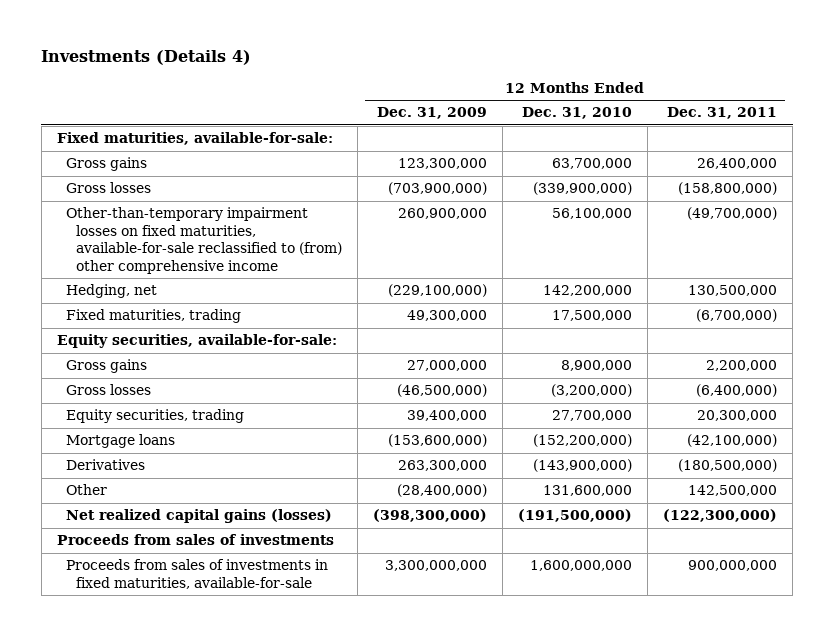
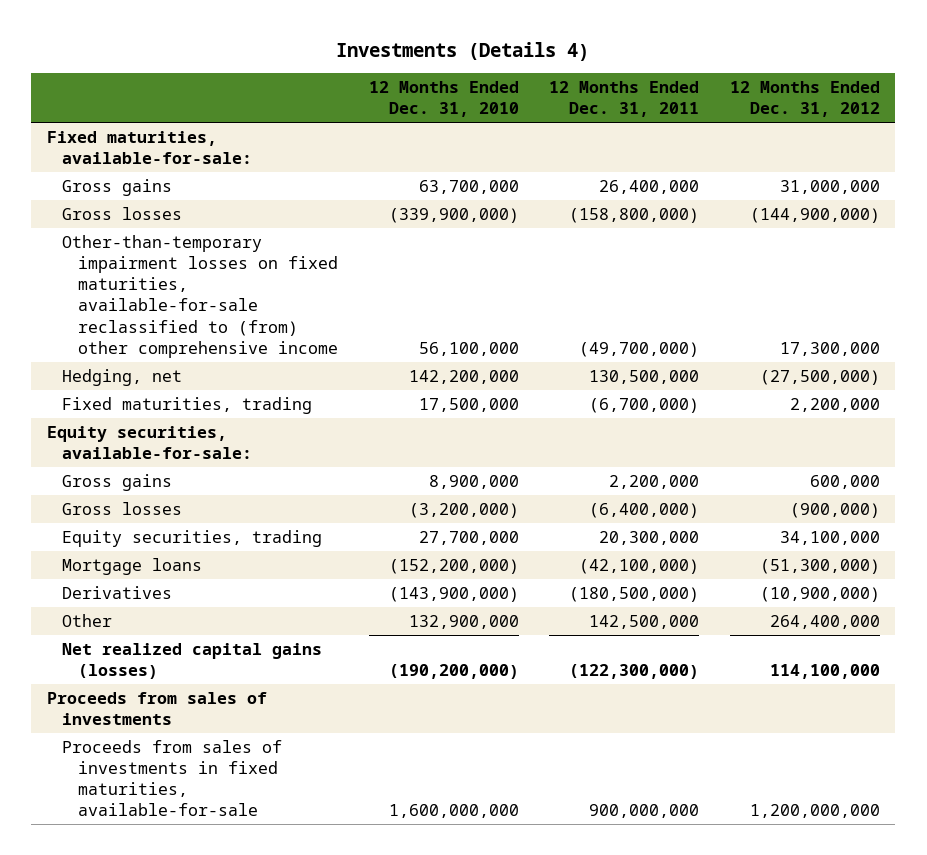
[377,107,488,120] Dec. 31, 2009 -> none
none -> [729,80,880,118] 12 Months Ended Dec. 31, 2012
[543,485,633,497] 131,600,000 -> [408,614,519,629] 132,900,000
[518,509,633,523] (191,500,000) -> [388,663,519,679] (190,200,000)

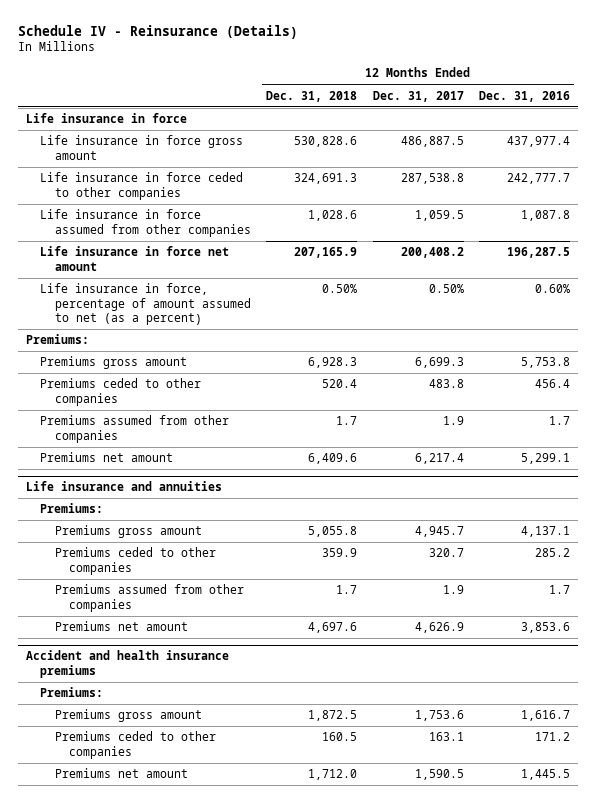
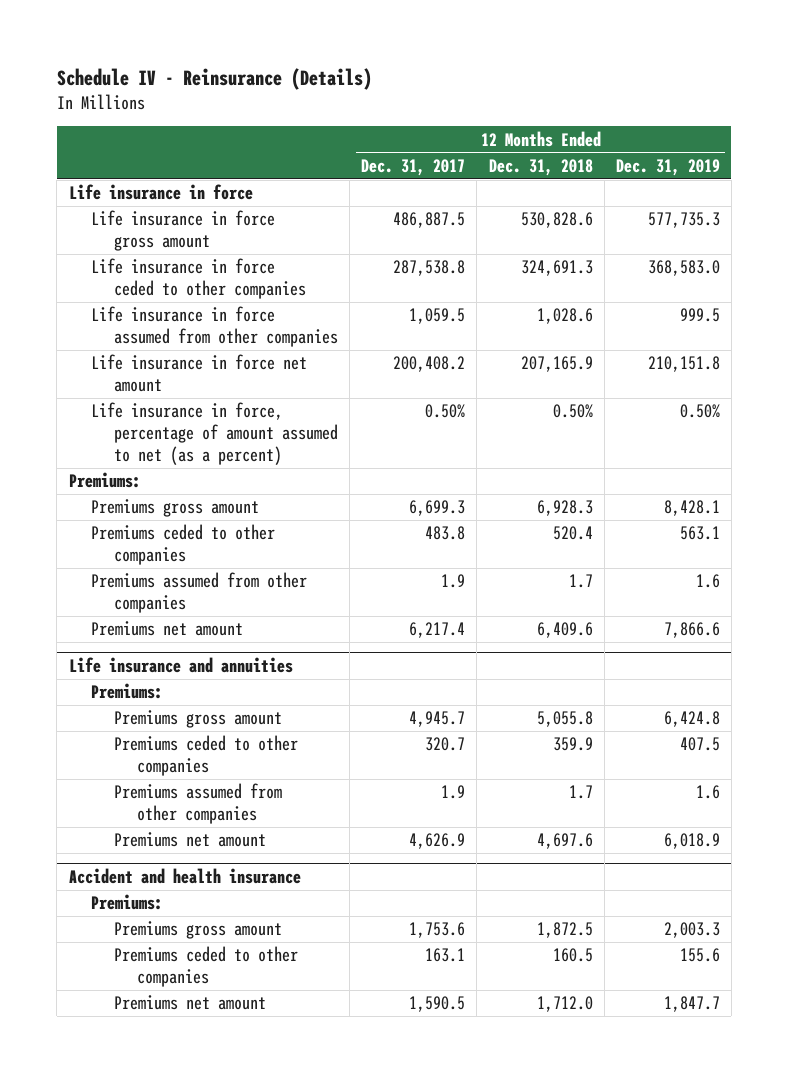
[479,90,571,102] Dec. 31, 2016 -> none
none -> [615,159,720,177] Dec. 31, 2019
[25,650,229,679] Accident and health insurance premiums -> [68,868,301,885] Accident and health insurance

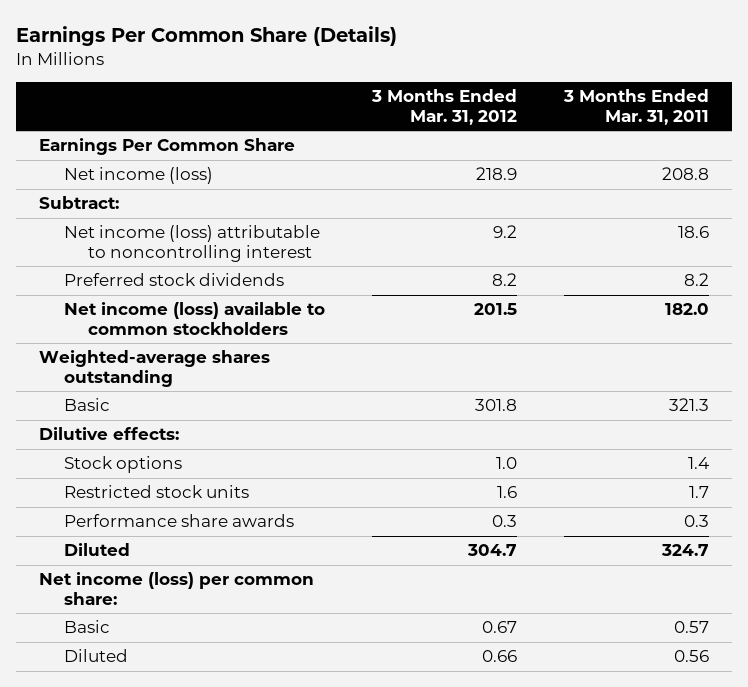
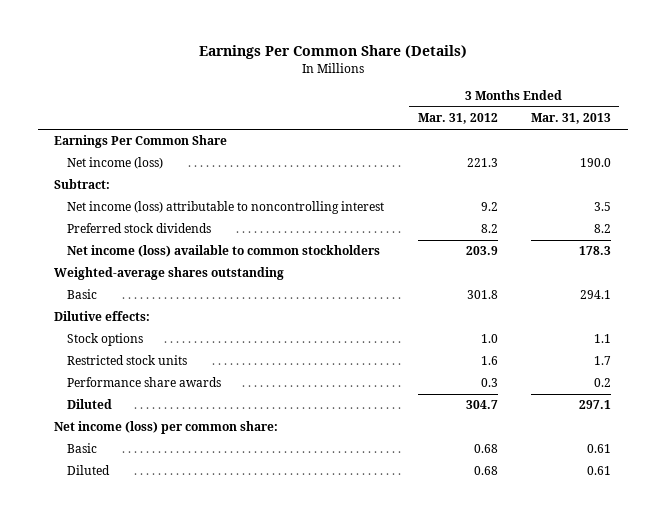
[562,88,709,125] 3 Months Ended Mar. 31, 2011 -> none
none -> [530,113,611,125] Mar. 31, 2013
[475,167,517,181] 218.9 -> [466,158,498,168] 221.3
[473,303,517,316] 201.5 -> [465,246,498,256] 203.9
[481,621,517,634] 0.67 -> [473,444,498,454] 0.68
[481,650,517,663] 0.66 -> [473,466,498,476] 0.68

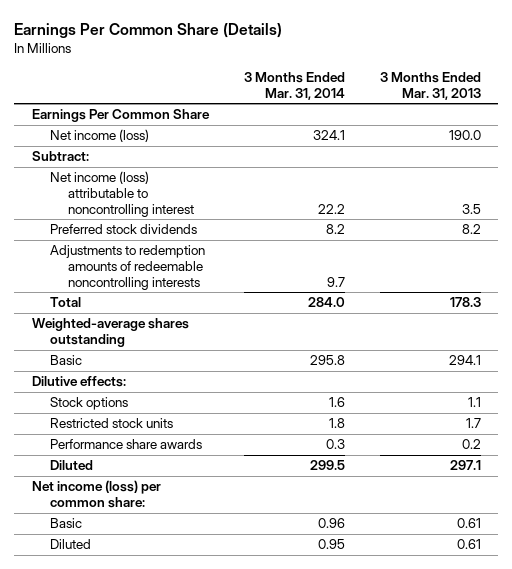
[417,113,498,125] Mar. 31, 2012 -> none
none -> [243,71,345,100] 3 Months Ended Mar. 31, 2014
none -> [49,245,205,290] Adjustments to redemption amounts of redeemable noncontrolling interests
[67,245,381,258] Net income (loss) available to common stockholders -> [49,297,81,308] Total

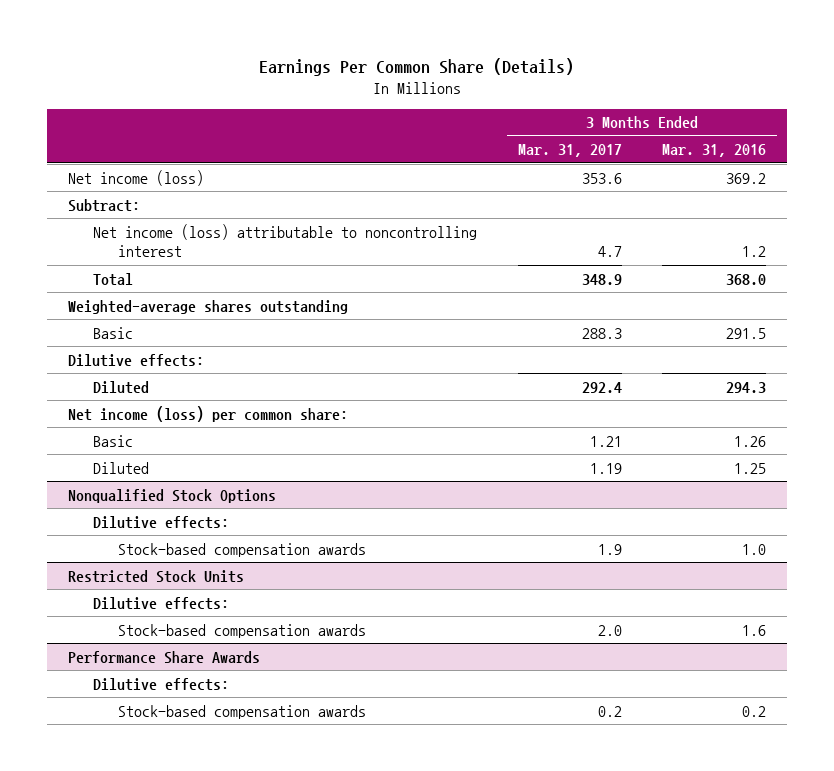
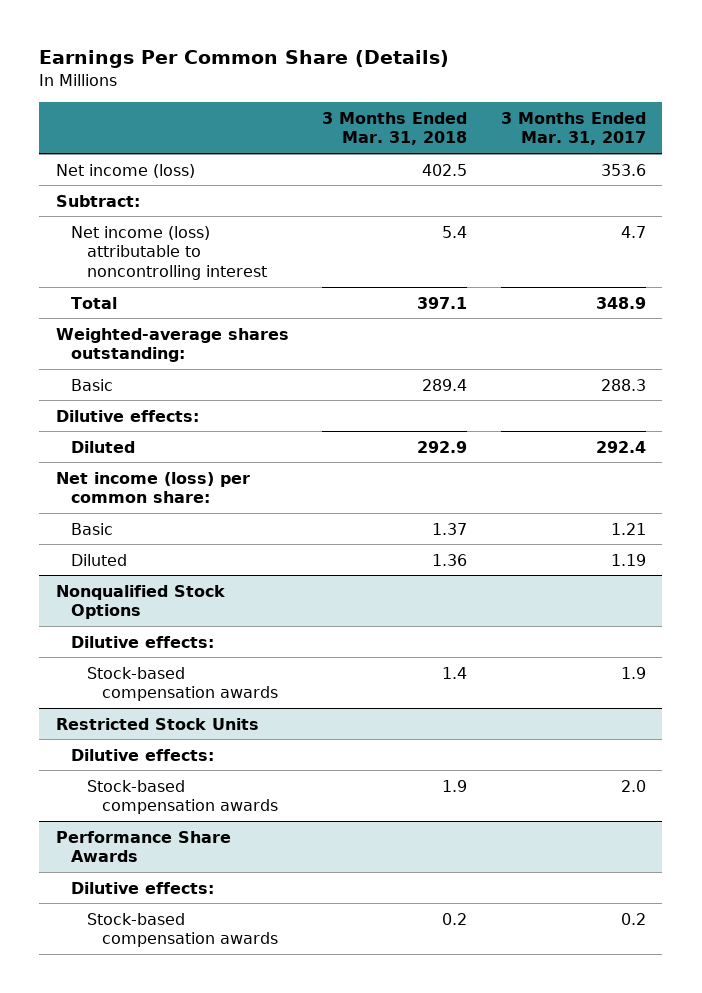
[662,144,767,158] Mar. 31, 2016 -> none
none -> [322,111,468,146] 3 Months Ended Mar. 31, 2018
[67,299,348,314] Weighted-average shares outstanding -> [55,327,289,363] Weighted-average shares outstanding:

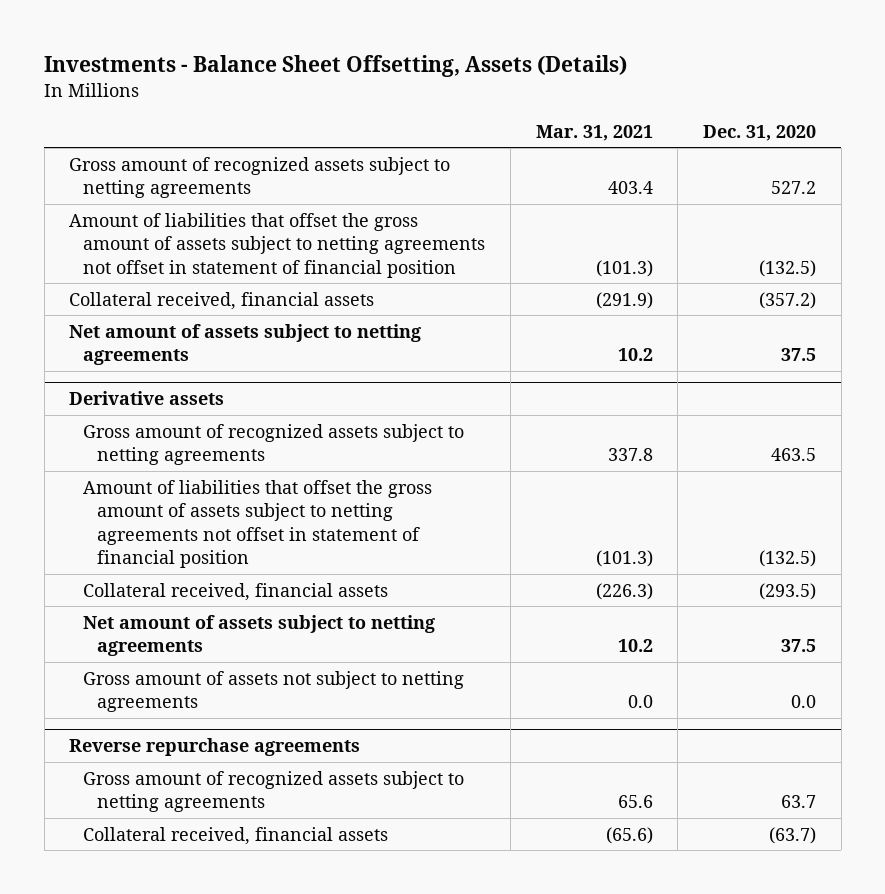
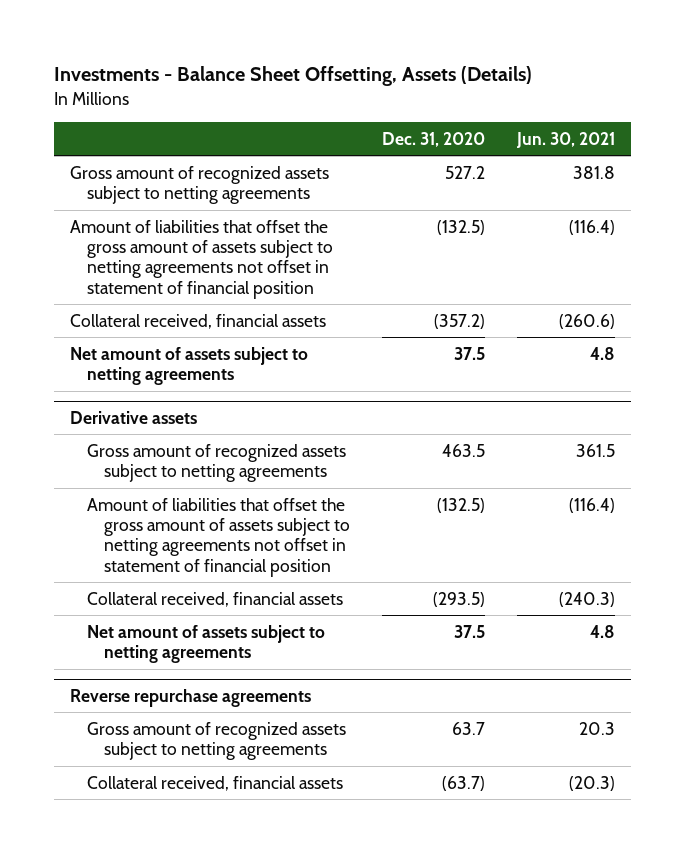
[535,124,653,141] Mar. 31, 2021 -> none
none -> [515,131,615,148] Jun. 30, 2021
[83,670,465,713] Gross amount of assets not subject to netting agreements -> none

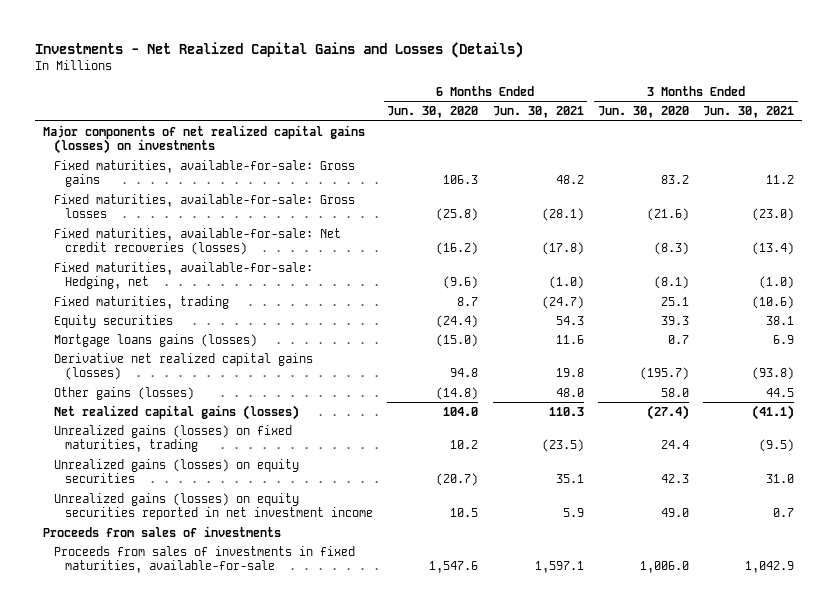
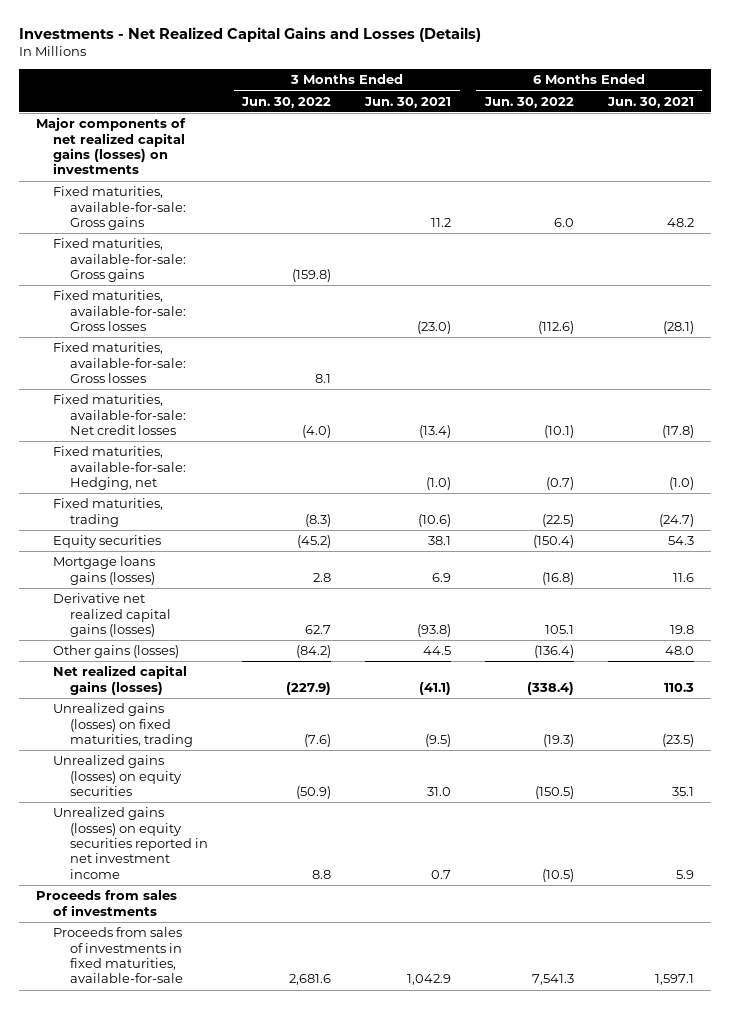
[387,106,479,119] Jun. 30, 2020 -> none
[597,106,689,119] Jun. 30, 2020 -> none
none -> [241,96,332,108] Jun. 30, 2022
none -> [483,96,574,108] Jun. 30, 2022
none -> [53,238,187,282] Fixed maturities, available-for-sale: Gross gains
none -> [53,342,187,383] Fixed maturities, available-for-sale: Gross losses
[53,227,341,256] Fixed maturities, available-for-sale: Net credit recoveries (losses) -> [53,394,187,435] Fixed maturities, available-for-sale: Net credit losses

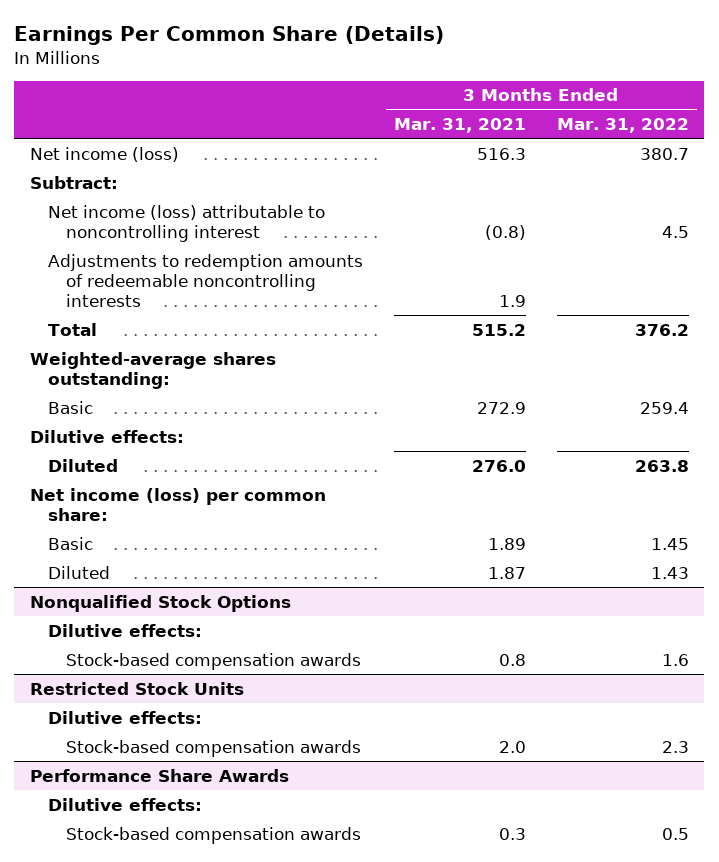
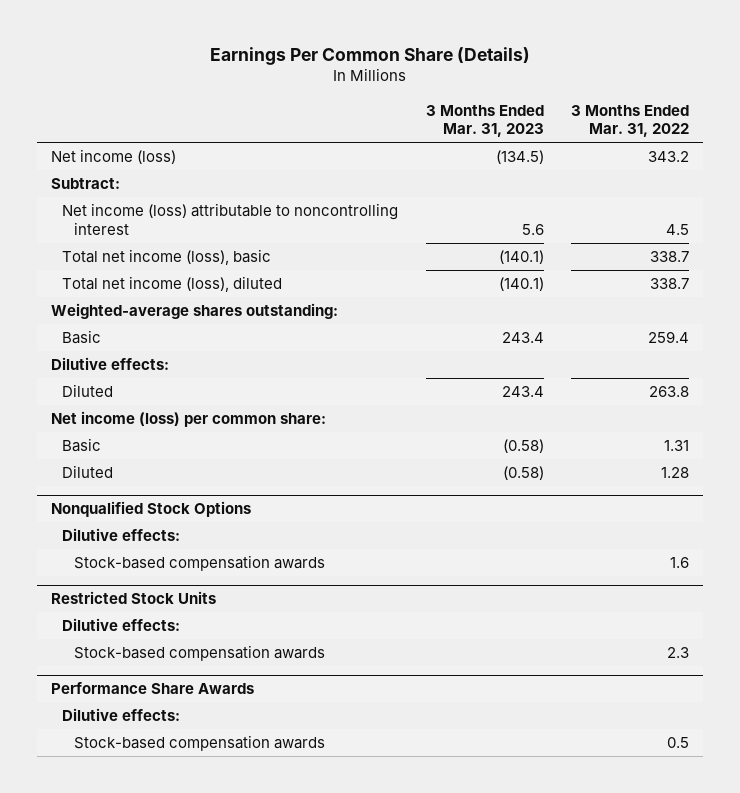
[393,118,526,134] Mar. 31, 2021 -> none
none -> [425,104,544,138] 3 Months Ended Mar. 31, 2023
[639,147,689,160] 380.7 -> [648,151,690,163] 343.2
[47,253,363,308] Adjustments to redemption amounts of redeemable noncontrolling interests -> none
[47,322,97,336] Total -> [62,249,272,266] Total net income (loss), basic
[634,323,689,336] 376.2 -> [650,251,690,263] 338.7
none -> [62,276,283,293] Total net income (loss), diluted
[650,537,689,550] 1.45 -> [664,440,690,452] 1.31
[650,566,689,579] 1.43 -> [661,467,690,479] 1.28

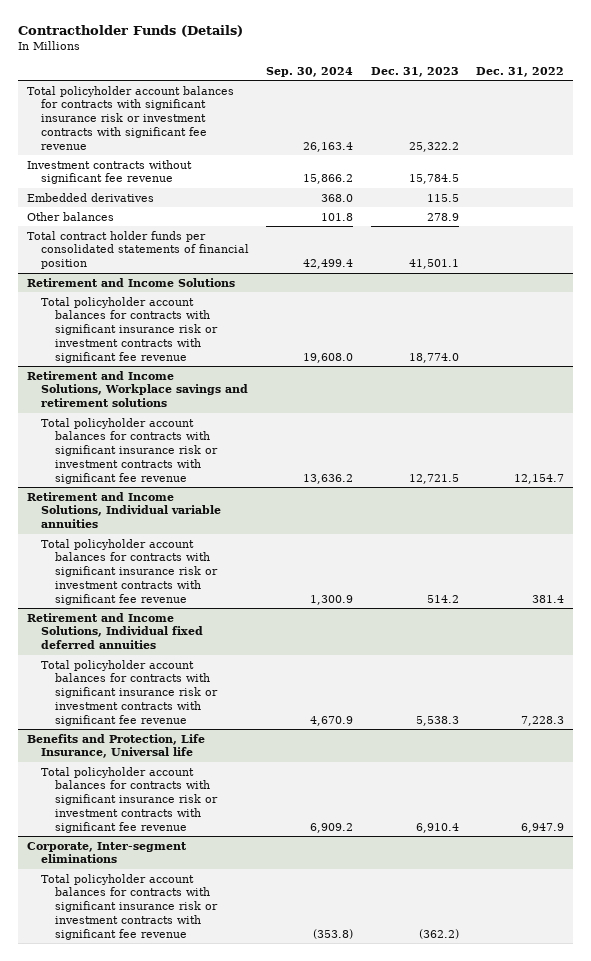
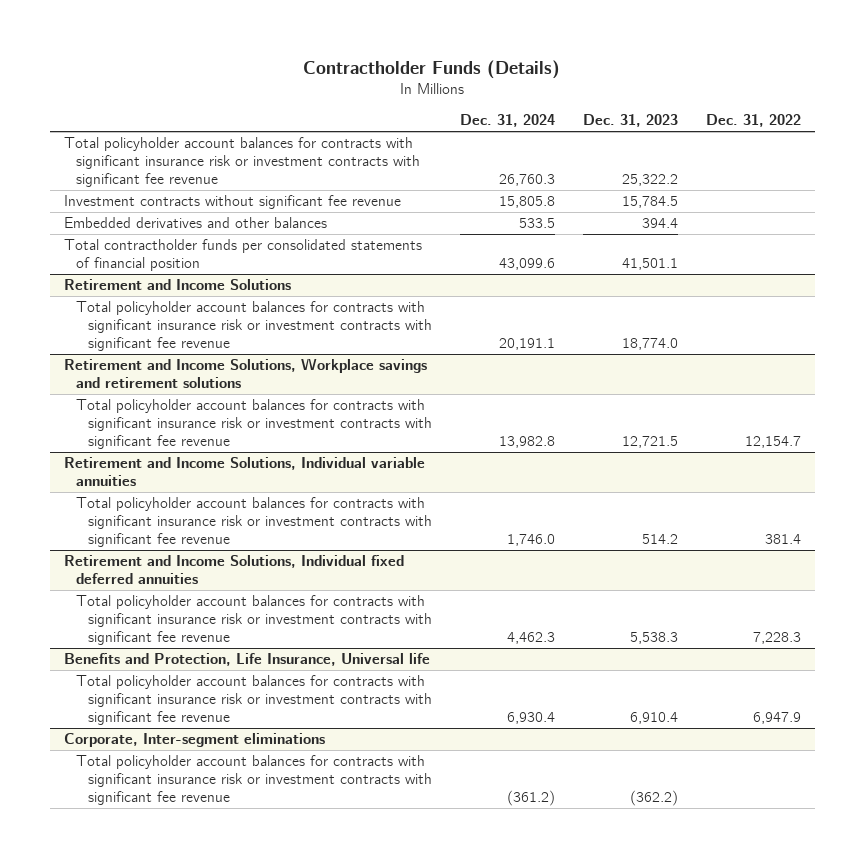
[266,66,354,77] Sep. 30, 2024 -> none
none -> [459,114,555,128] Dec. 31, 2024
[26,192,154,202] Embedded derivatives -> none
[26,211,114,221] Other balances -> none
none -> [64,217,328,229] Embedded derivatives and other balances
[26,230,249,270] Total contract holder funds per consolidated statements of financial position -> [64,239,423,272] Total contractholder funds per consolidated statements of financial position

